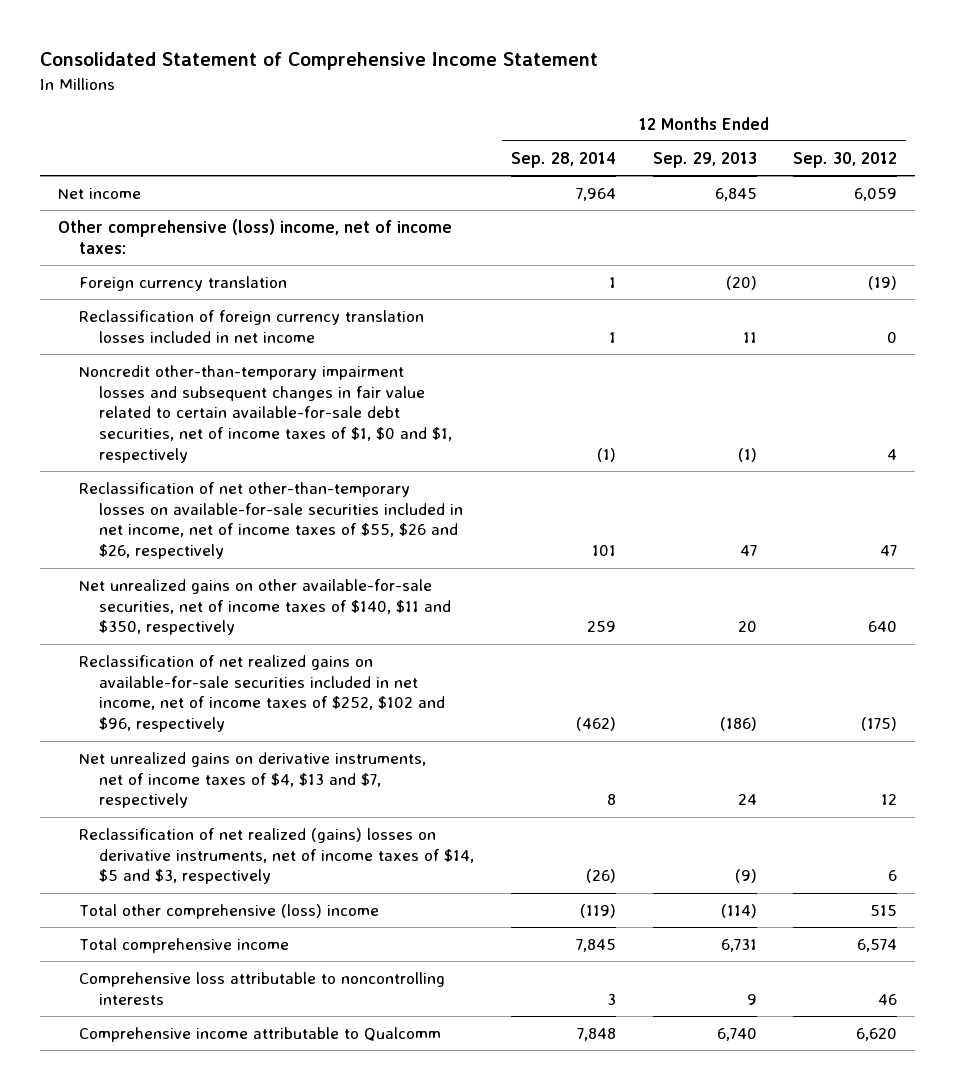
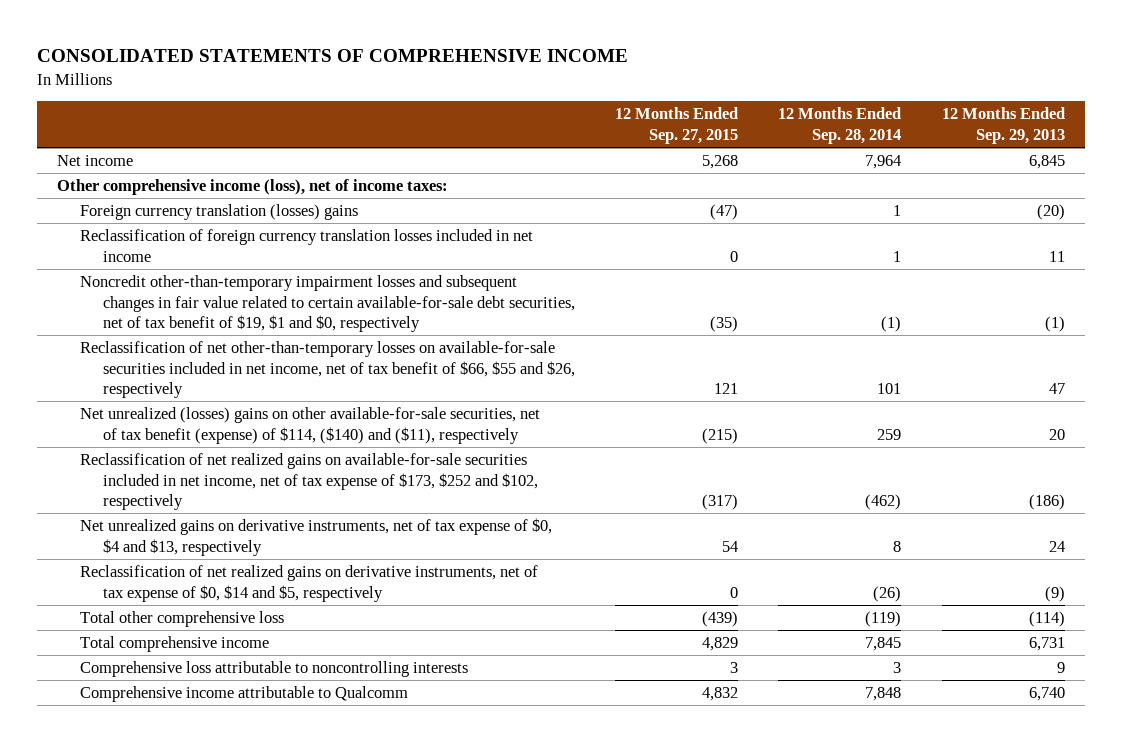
[39,52,598,71] Consolidated Statement of Comprehensive Income Statement -> [36,49,628,63] CONSOLIDATED STATEMENTS OF COMPREHENSIVE INCOME
[793,151,898,168] Sep. 30, 2012 -> none
none -> [615,107,739,145] 12 Months Ended Sep. 27, 2015
[58,218,453,254] Other comprehensive (loss) income, net of income taxes: -> [56,178,448,195] Other comprehensive income (loss), net of income taxes:
[78,275,287,291] Foreign currency translation -> [79,203,358,220] Foreign currency translation (losses) gains
[78,364,453,464] Noncredit other-than-temporary impairment losses and subsequent changes in fair value related to certain available-for-sale debt securities, net of income taxes of $1, $0 and $1, respectively -> [79,274,575,333] Noncredit other-than-temporary impairment losses and subsequent changes in fair value related to certain available-for-sale debt securities, net of tax benefit of $19, $1 and $0, respectively
[78,481,464,560] Reclassification of net other-than-temporary losses on available-for-sale securities included in net income, net of income taxes of $55, $26 and $26, respectively -> [79,340,575,399] Reclassification of net other-than-temporary losses on available-for-sale securities included in net income, net of tax benefit of $66, $55 and $26, respectively
[78,578,452,636] Net unrealized gains on other available-for-sale securities, net of income taxes of $140, $11 and $350, respectively -> [79,406,540,444] Net unrealized (losses) gains on other available-for-sale securities, net of tax benefit (expense) of $114, ($140) and ($11), respectively
[78,654,446,733] Reclassification of net realized gains on available-for-sale securities included in net income, net of income taxes of $252, $102 and $96, respectively -> [79,452,538,511] Reclassification of net realized gains on available-for-sale securities included in net income, net of tax expense of $173, $252 and $102, respectively
[78,751,426,809] Net unrealized gains on derivative instruments, net of income taxes of $4, $13 and $7, respectively -> [79,517,552,556] Net unrealized gains on derivative instruments, net of tax expense of $0, $4 and $13, respectively
[78,827,475,885] Reclassification of net realized (gains) losses on derivative instruments, net of income taxes of $14, $5 and $3, respectively -> [79,564,538,602] Reclassification of net realized gains on derivative instruments, net of tax expense of $0, $14 and $5, respectively
[78,903,379,919] Total other comprehensive (loss) income -> [79,610,284,627] Total other comprehensive loss

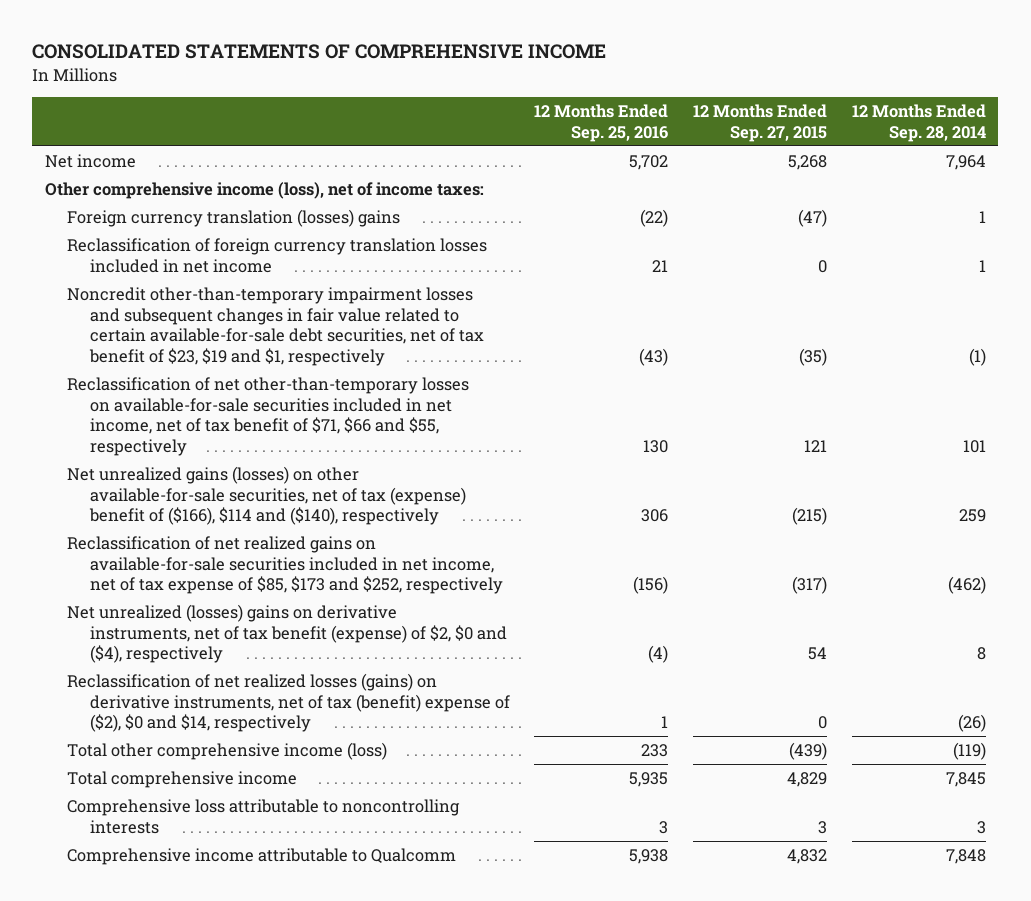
[941,107,1065,145] 12 Months Ended Sep. 29, 2013 -> none
none -> [534,104,669,143] 12 Months Ended Sep. 25, 2016
[79,274,575,333] Noncredit other-than-temporary impairment losses and subsequent changes in fair value related to certain available-for-sale debt securities, net of tax benefit of $19, $1 and $0, respectively -> [67,286,484,367] Noncredit other-than-temporary impairment losses and subsequent changes in fair value related to certain available-for-sale debt securities, net of tax benefit of $23, $19 and $1, respectively
[79,340,575,399] Reclassification of net other-than-temporary losses on available-for-sale securities included in net income, net of tax benefit of $66, $55 and $26, respectively -> [67,376,470,457] Reclassification of net other-than-temporary losses on available-for-sale securities included in net income, net of tax benefit of $71, $66 and $55, respectively
[79,406,540,444] Net unrealized (losses) gains on other available-for-sale securities, net of tax benefit (expense) of $114, ($140) and ($11), respectively -> [67,465,466,526] Net unrealized gains (losses) on other available-for-sale securities, net of tax (expense) benefit of ($166), $114 and ($140), respectively
[79,452,538,511] Reclassification of net realized gains on available-for-sale securities included in net income, net of tax expense of $173, $252 and $102, respectively -> [67,535,503,595] Reclassification of net realized gains on available-for-sale securities included in net income, net of tax expense of $85, $173 and $252, respectively
[79,517,552,556] Net unrealized gains on derivative instruments, net of tax expense of $0, $4 and $13, respectively -> [67,603,507,664] Net unrealized (losses) gains on derivative instruments, net of tax benefit (expense) of $2, $0 and ($4), respectively
[79,564,538,602] Reclassification of net realized gains on derivative instruments, net of tax expense of $0, $14 and $5, respectively -> [67,672,510,733] Reclassification of net realized losses (gains) on derivative instruments, net of tax (benefit) expense of ($2), $0 and $14, respectively
[79,610,284,627] Total other comprehensive loss -> [67,741,388,760] Total other comprehensive income (loss)

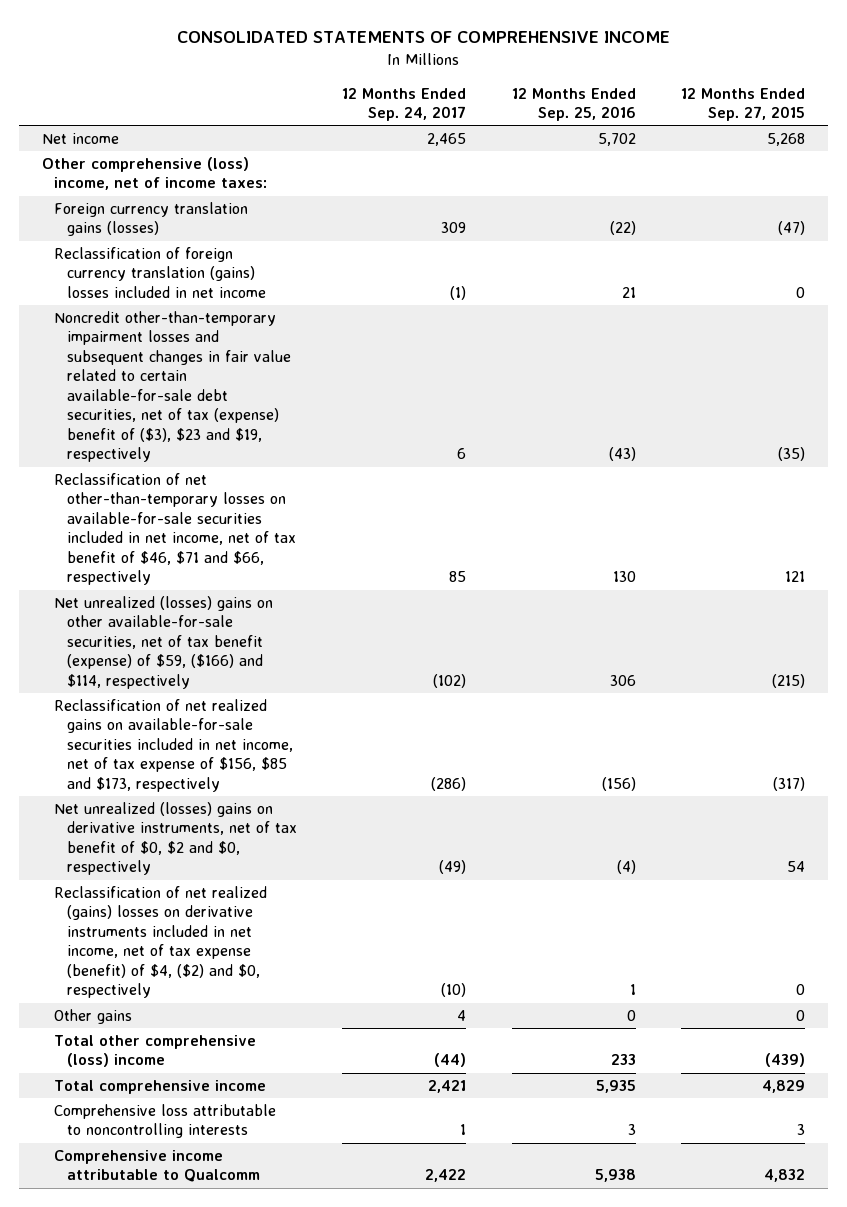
[851,104,986,143] 12 Months Ended Sep. 28, 2014 -> none
none -> [342,87,467,122] 12 Months Ended Sep. 24, 2017
[44,181,484,199] Other comprehensive income (loss), net of income taxes: -> [41,156,268,191] Other comprehensive (loss) income, net of income taxes:
[67,208,401,227] Foreign currency translation (losses) gains -> [54,201,249,237] Foreign currency translation gains (losses)
[67,237,488,273] Reclassification of foreign currency translation losses included in net income -> [54,246,266,298] Reclassification of foreign currency translation (gains) losses included in net income
[67,286,484,367] Noncredit other-than-temporary impairment losses and subsequent changes in fair value related to certain available-for-sale debt securities, net of tax benefit of $23, $19 and $1, respectively -> [54,310,291,463] Noncredit other-than-temporary impairment losses and subsequent changes in fair value related to certain available-for-sale debt securities, net of tax (expense) benefit of ($3), $23 and $19, respectively
[67,376,470,457] Reclassification of net other-than-temporary losses on available-for-sale securities included in net income, net of tax benefit of $71, $66 and $55, respectively -> [54,472,296,586] Reclassification of net other-than-temporary losses on available-for-sale securities included in net income, net of tax benefit of $46, $71 and $66, respectively
[67,465,466,526] Net unrealized gains (losses) on other available-for-sale securities, net of tax (expense) benefit of ($166), $114 and ($140), respectively -> [54,595,274,689] Net unrealized (losses) gains on other available-for-sale securities, net of tax benefit (expense) of $59, ($166) and $114, respectively
[67,535,503,595] Reclassification of net realized gains on available-for-sale securities included in net income, net of tax expense of $85, $173 and $252, respectively -> [54,698,293,792] Reclassification of net realized gains on available-for-sale securities included in net income, net of tax expense of $156, $85 and $173, respectively
[67,603,507,664] Net unrealized (losses) gains on derivative instruments, net of tax benefit (expense) of $2, $0 and ($4), respectively -> [54,801,297,876] Net unrealized (losses) gains on derivative instruments, net of tax benefit of $0, $2 and $0, respectively
[67,672,510,733] Reclassification of net realized losses (gains) on derivative instruments, net of tax (benefit) expense of ($2), $0 and $14, respectively -> [54,885,268,999] Reclassification of net realized (gains) losses on derivative instruments included in net income, net of tax expense (benefit) of $4, ($2) and $0, respectively
none -> [54,1008,133,1024] Other gains
[67,741,388,760] Total other comprehensive income (loss) -> [54,1034,257,1068] Total other comprehensive (loss) income

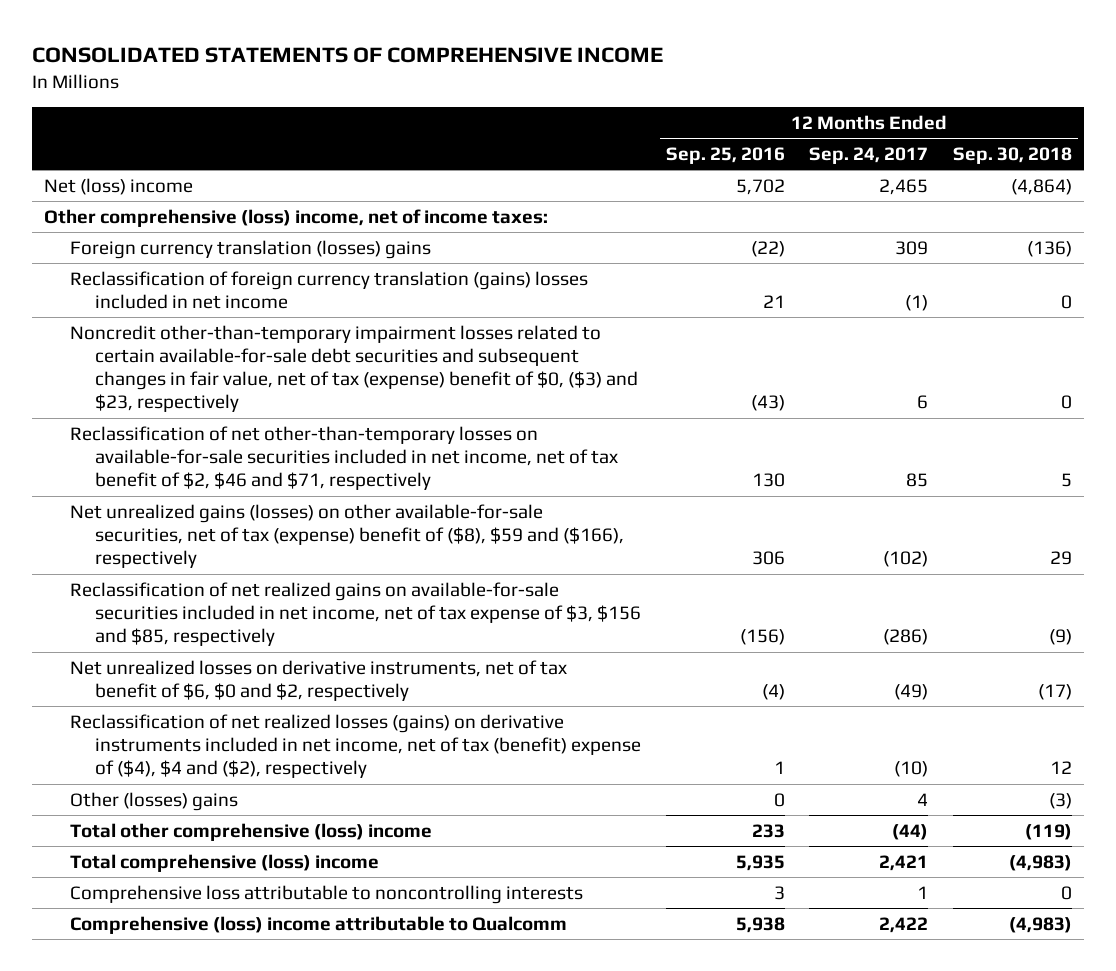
[681,87,806,122] 12 Months Ended Sep. 27, 2015 -> none
none -> [952,147,1072,165] Sep. 30, 2018
[41,132,119,144] Net income -> [44,177,194,195] Net (loss) income
[54,201,249,237] Foreign currency translation gains (losses) -> [69,239,431,259] Foreign currency translation (losses) gains
[54,310,291,463] Noncredit other-than-temporary impairment losses and subsequent changes in fair value related to certain available-for-sale debt securities, net of tax (expense) benefit of ($3), $23 and $19, respectively -> [69,324,639,413] Noncredit other-than-temporary impairment losses related to certain available-for-sale debt securities and subsequent changes in fair value, net of tax (expense) benefit of $0, ($3) and $23, respectively
[54,472,296,586] Reclassification of net other-than-temporary losses on available-for-sale securities included in net income, net of tax benefit of $46, $71 and $66, respectively -> [69,425,619,491] Reclassification of net other-than-temporary losses on available-for-sale securities included in net income, net of tax benefit of $2, $46 and $71, respectively
[54,595,274,689] Net unrealized (losses) gains on other available-for-sale securities, net of tax benefit (expense) of $59, ($166) and $114, respectively -> [69,503,625,569] Net unrealized gains (losses) on other available-for-sale securities, net of tax (expense) benefit of ($8), $59 and ($166), respectively
[54,698,293,792] Reclassification of net realized gains on available-for-sale securities included in net income, net of tax expense of $156, $85 and $173, respectively -> [69,581,642,647] Reclassification of net realized gains on available-for-sale securities included in net income, net of tax expense of $3, $156 and $85, respectively
[54,801,297,876] Net unrealized (losses) gains on derivative instruments, net of tax benefit of $0, $2 and $0, respectively -> [69,659,567,702] Net unrealized losses on derivative instruments, net of tax benefit of $6, $0 and $2, respectively
[54,885,268,999] Reclassification of net realized (gains) losses on derivative instruments included in net income, net of tax expense (benefit) of $4, ($2) and $0, respectively -> [69,713,642,779] Reclassification of net realized losses (gains) on derivative instruments included in net income, net of tax (benefit) expense of ($4), $4 and ($2), respectively
[54,1008,133,1024] Other gains -> [69,791,238,811] Other (losses) gains
[54,1079,267,1094] Total comprehensive income -> [69,853,379,872] Total comprehensive (loss) income
[54,1149,260,1183] Comprehensive income attributable to Qualcomm -> [69,915,567,934] Comprehensive (loss) income attributable to Qualcomm

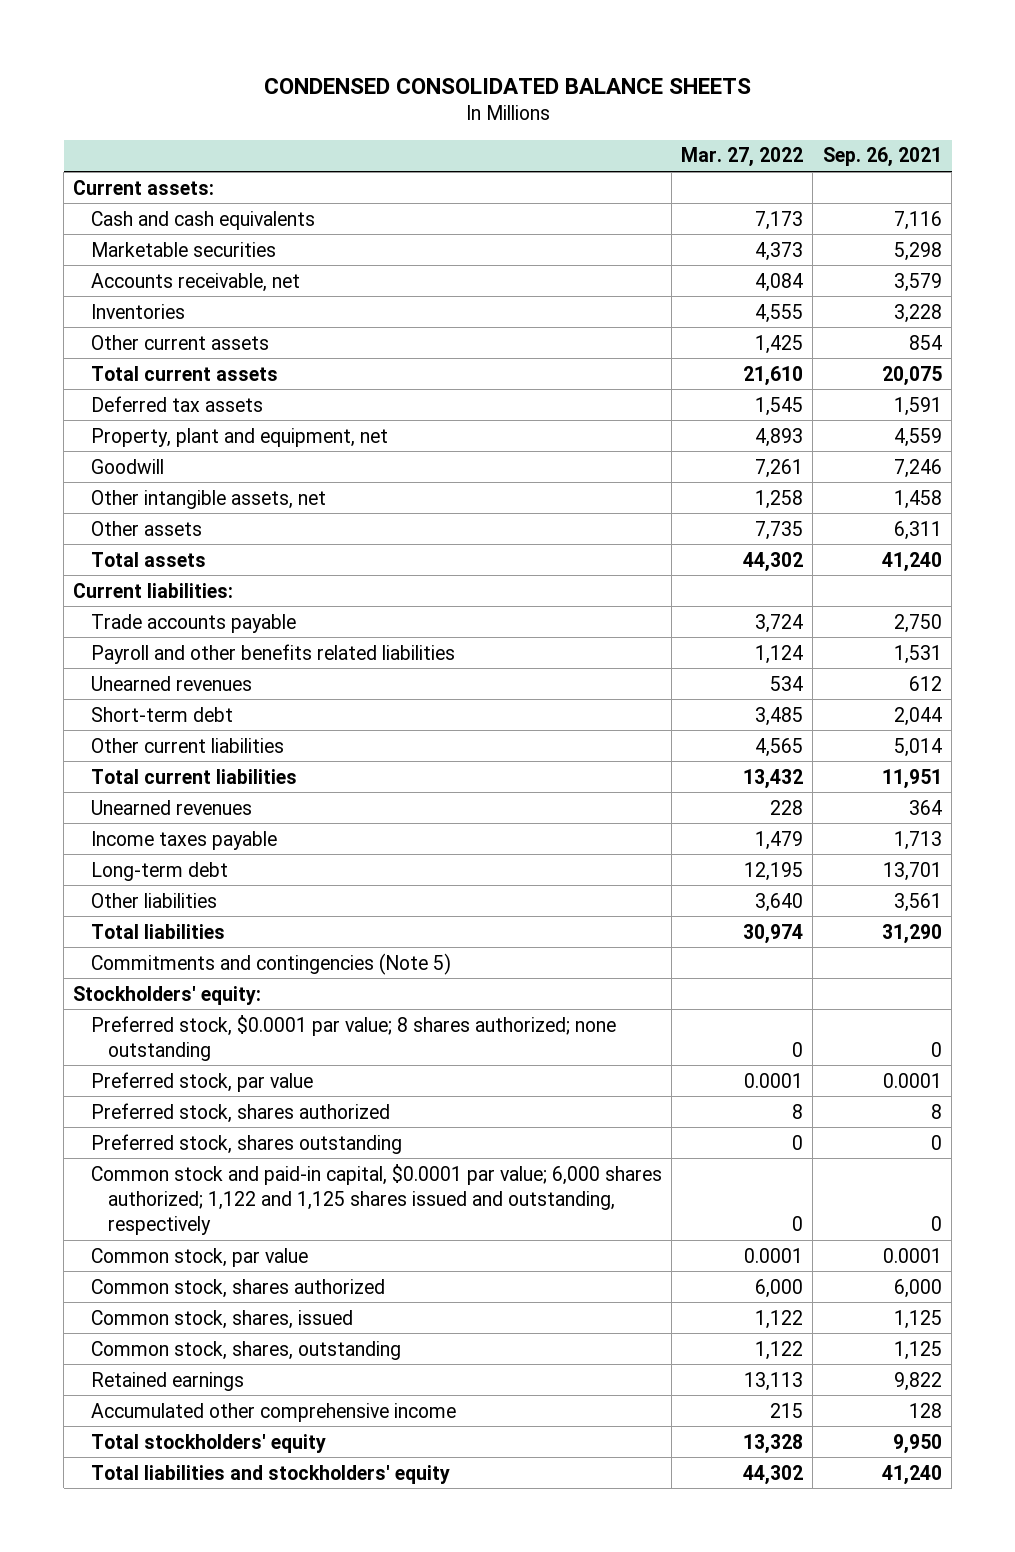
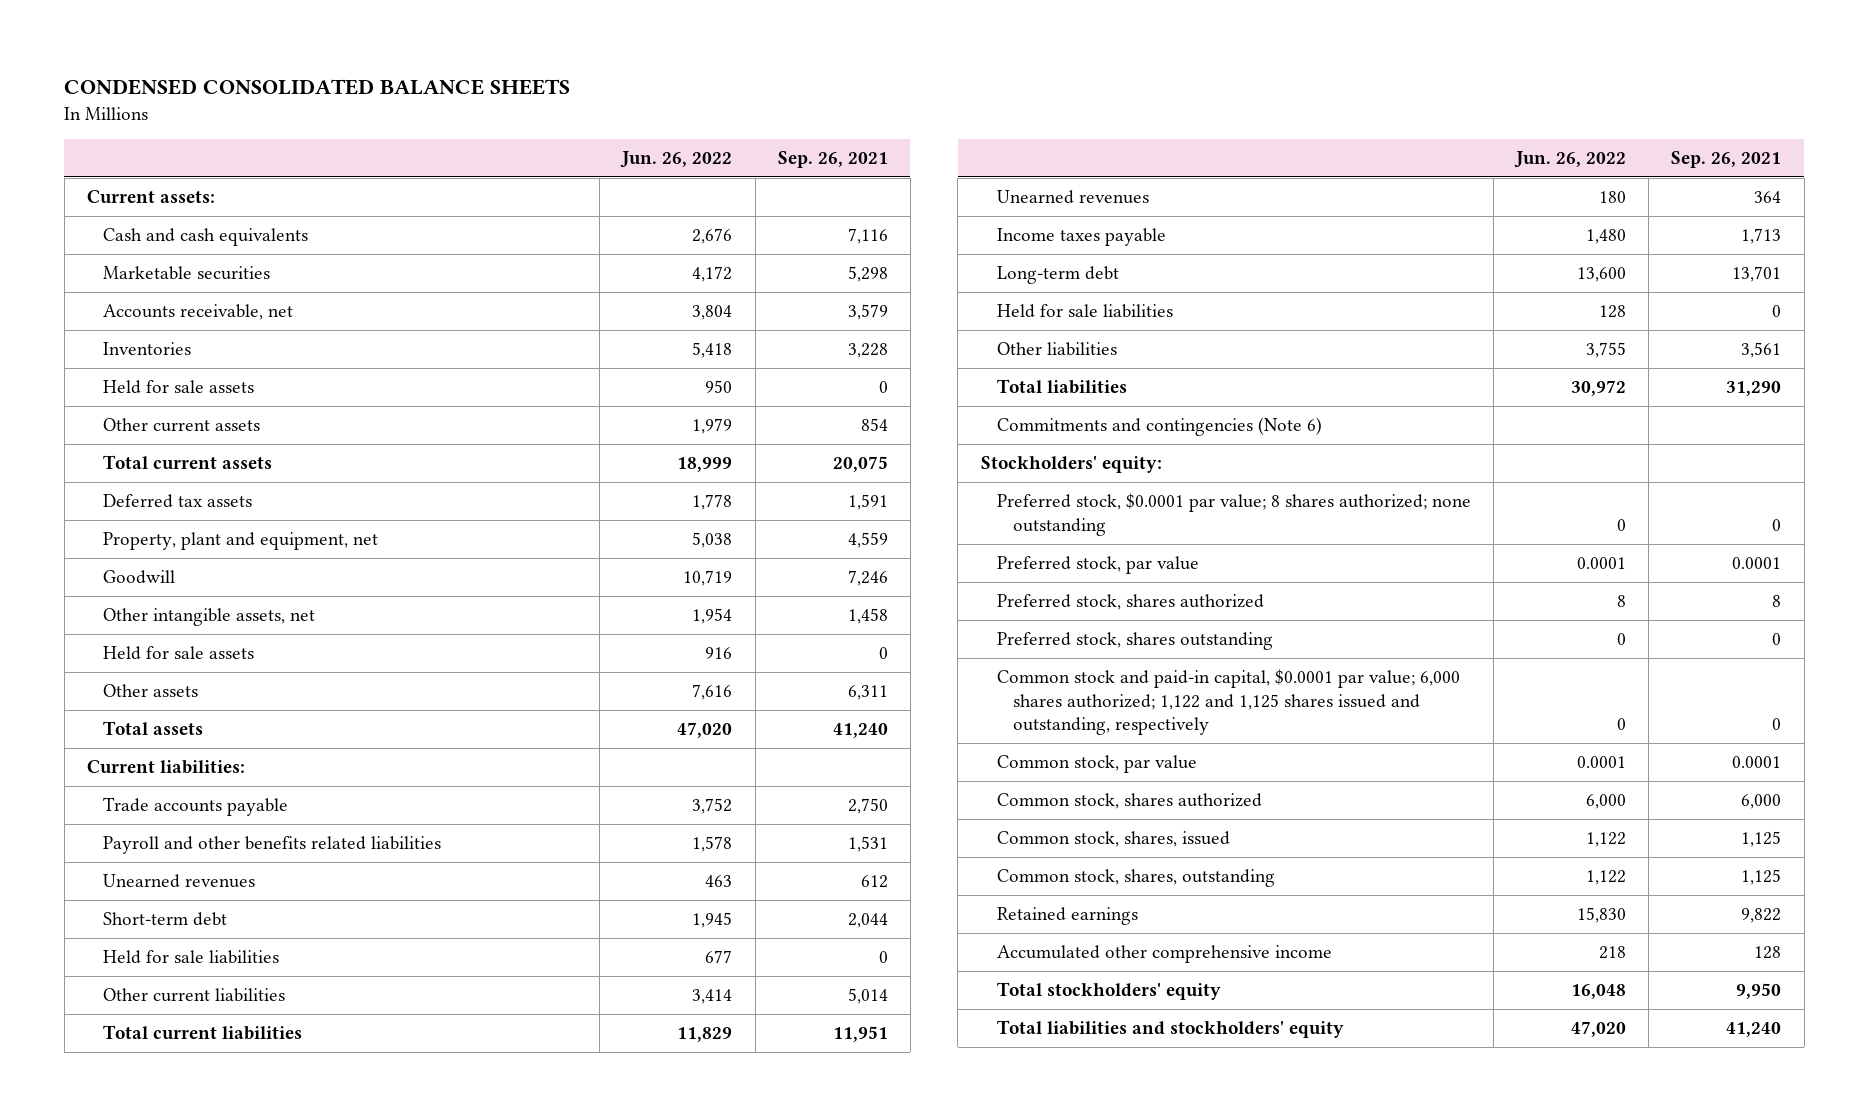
[681,147,804,168] Mar. 27, 2022 -> none
none -> [620,150,733,168] Jun. 26, 2022
none -> [103,380,255,395] Held for sale assets
none -> [103,646,255,661] Held for sale assets
none -> [103,950,280,965] Held for sale liabilities
none -> [996,304,1173,319] Held for sale liabilities
[90,952,451,975] Commitments and contingencies (Note 5) -> [996,417,1322,437] Commitments and contingencies (Note 6)

